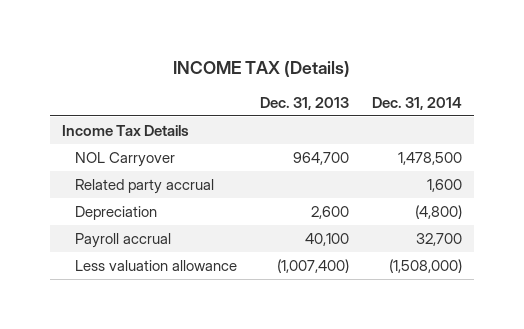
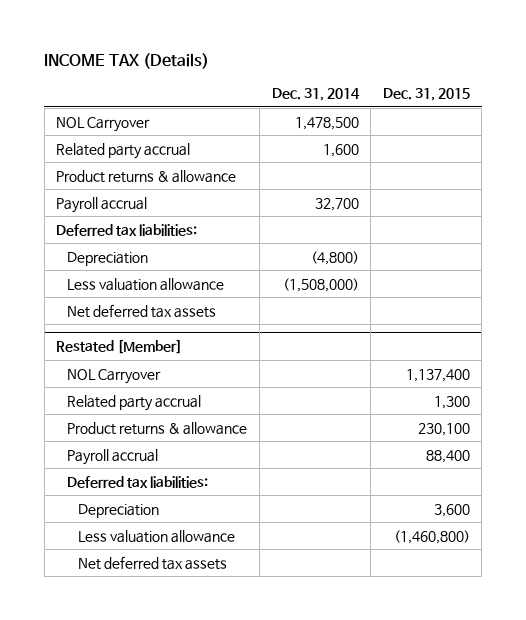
[260,96,350,110] Dec. 31, 2013 -> none
none -> [382,88,470,102] Dec. 31, 2015
[61,124,189,136] Income Tax Details -> none
none -> [56,169,237,183] Product returns & allowance
none -> [56,223,198,236] Deferred tax liabilities:
[74,205,157,220] Depreciation -> [67,251,149,266] Depreciation
none -> [67,303,217,318] Net deferred tax assets
none -> [56,338,183,354] Restated [Member]
none -> [67,368,162,384] NOL Carryover
none -> [67,394,202,411] Related party accrual
none -> [67,421,248,435] Product returns & allowance
none -> [67,448,159,465] Payroll accrual
none -> [67,475,209,488] Deferred tax liabilities:
none -> [78,503,160,518] Depreciation
none -> [78,529,236,543] Less valuation allowance
none -> [78,555,228,570] Net deferred tax assets

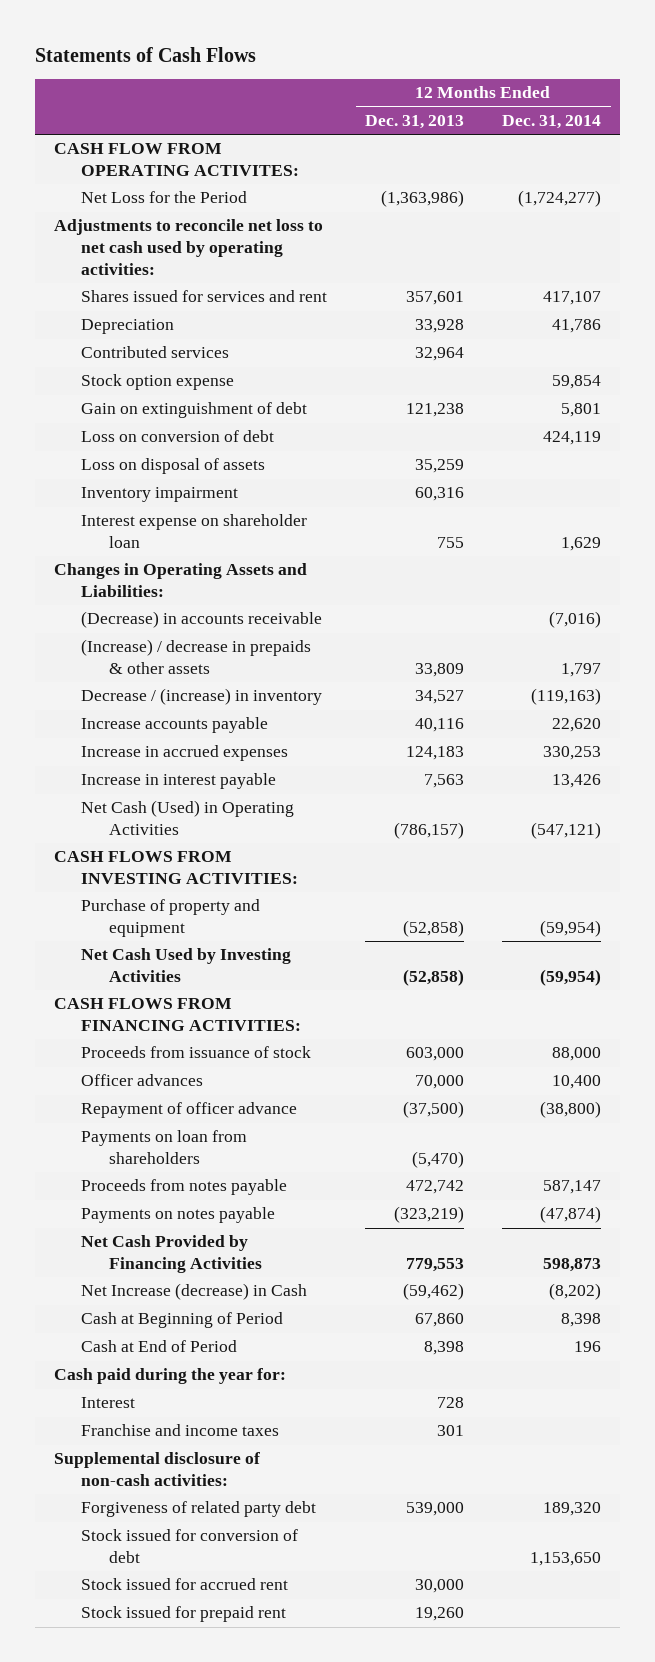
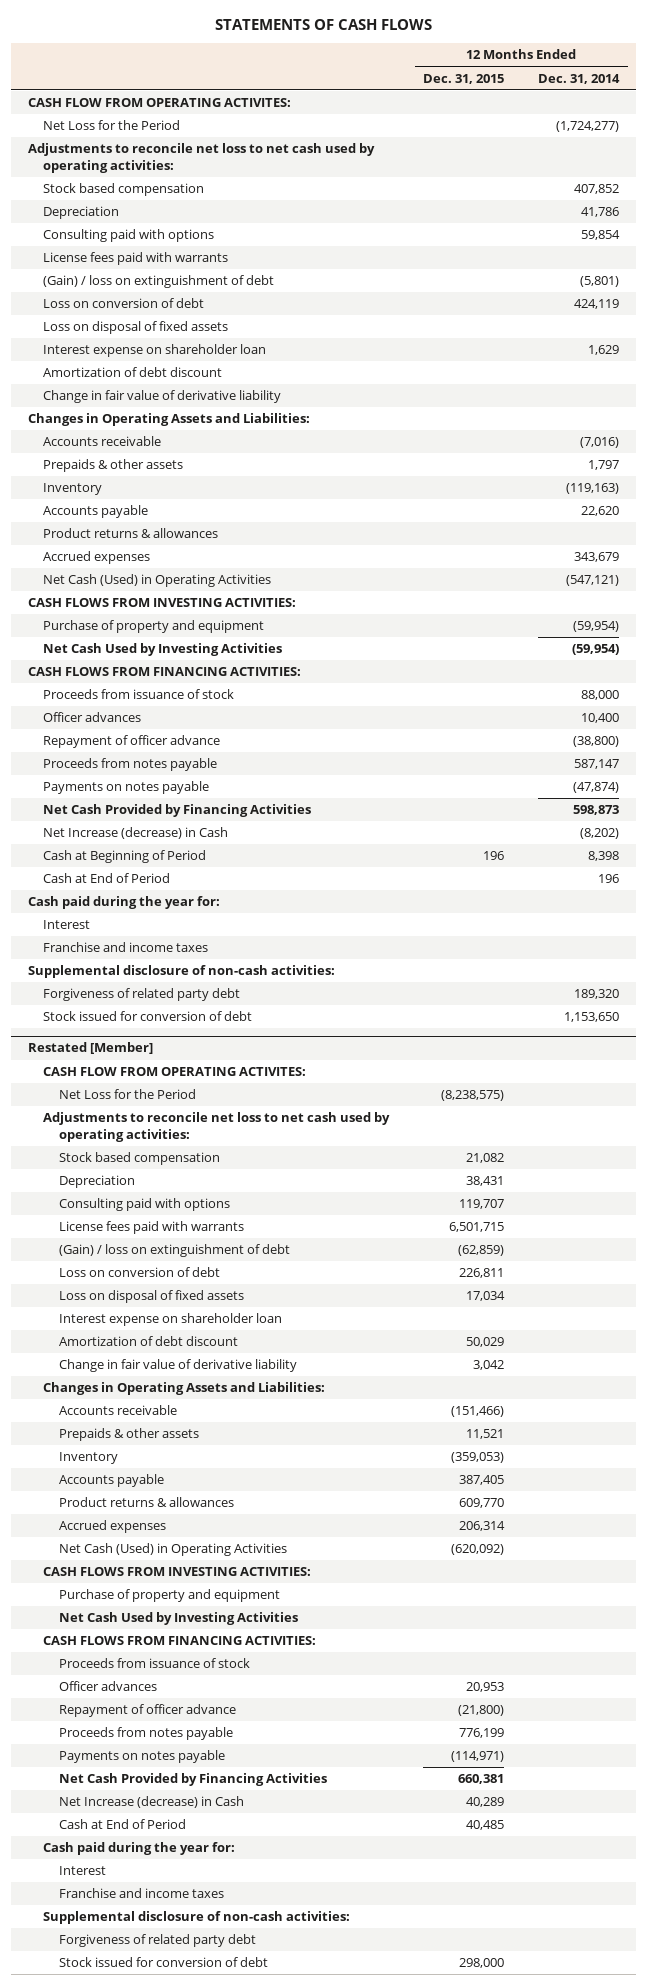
[34,46,256,62] Statements of Cash Flows -> [215,19,433,31] STATEMENTS OF CASH FLOWS
[365,114,465,129] Dec. 31, 2013 -> none
none -> [423,73,505,84] Dec. 31, 2015
[81,290,328,303] Shares issued for services and rent -> none
none -> [43,183,205,197] Stock based compensation
[81,346,230,359] Contributed services -> none
[81,374,235,391] Stock option expense -> [43,229,215,243] Consulting paid with options
none -> [43,252,229,266] License fees paid with warrants
[81,402,308,419] Gain on extinguishment of debt -> [43,275,275,289] (Gain) / loss on extinguishment of debt
[561,403,602,418] 5,801 -> [580,276,620,288] (5,801)
[81,487,239,503] Inventory impairment -> none
[81,458,266,475] Loss on disposal of assets -> [43,321,229,335] Loss on disposal of fixed assets
none -> [43,367,223,378] Amortization of debt discount
none -> [43,390,282,404] Change in fair value of derivative liability
[81,773,277,790] Increase in interest payable -> none
[81,611,323,629] (Decrease) in accounts receivable -> [43,436,162,447] Accounts receivable
[81,639,312,675] (Increase) / decrease in prepaids & other assets -> [43,459,184,473] Prepaids & other assets
[81,688,323,706] Decrease / (increase) in inventory -> [43,483,103,496] Inventory
[81,717,269,734] Increase accounts payable -> [43,505,149,519] Accounts payable
none -> [43,528,219,539] Product returns & allowances
[81,745,289,762] Increase in accrued expenses -> [43,551,151,565] Accrued expenses
[543,746,602,761] 330,253 -> [574,552,620,563] 343,679
[81,1130,248,1165] Payments on loan from shareholders -> none
[81,1578,289,1591] Stock issued for accrued rent -> none
[81,1606,287,1623] Stock issued for prepaid rent -> none
none -> [27,1042,153,1055] Restated [Member]
none -> [43,1067,307,1077] CASH FLOW FROM OPERATING ACTIVITES:
none -> [59,1089,197,1100] Net Loss for the Period
none -> [43,1112,391,1142] Adjustments to reconcile net loss to net cash used by operating activities:
none -> [59,1152,221,1166] Stock based compensation
none -> [59,1175,136,1189] Depreciation
none -> [59,1198,231,1212] Consulting paid with options
none -> [59,1221,245,1235] License fees paid with warrants
none -> [59,1244,291,1258] (Gain) / loss on extinguishment of debt
none -> [59,1267,221,1278] Loss on conversion of debt
none -> [59,1290,245,1304] Loss on disposal of fixed assets
none -> [59,1313,283,1327] Interest expense on shareholder loan
none -> [59,1336,239,1347] Amortization of debt discount
none -> [59,1359,298,1373] Change in fair value of derivative liability
none -> [43,1382,326,1396] Changes in Operating Assets and Liabilities:
none -> [59,1405,178,1416] Accounts receivable
none -> [59,1428,200,1442] Prepaids & other assets
none -> [59,1452,119,1465] Inventory
none -> [59,1474,165,1488] Accounts payable
none -> [59,1497,235,1508] Product returns & allowances
none -> [59,1520,167,1534] Accrued expenses
none -> [59,1543,288,1557] Net Cash (Used) in Operating Activities
none -> [43,1567,312,1577] CASH FLOWS FROM INVESTING ACTIVITIES:
none -> [59,1589,281,1603] Purchase of property and equipment
none -> [59,1612,299,1626] Net Cash Used by Investing Activities
none -> [43,1636,317,1646] CASH FLOWS FROM FINANCING ACTIVITIES:
none -> [59,1658,251,1669] Proceeds from issuance of stock
none -> [59,1681,158,1692] Officer advances
none -> [59,1704,237,1718] Repayment of officer advance
none -> [59,1727,234,1741] Proceeds from notes payable
none -> [59,1750,226,1764] Payments on notes payable
none -> [59,1773,328,1787] Net Cash Provided by Financing Activities
none -> [59,1796,245,1809] Net Increase (decrease) in Cash
none -> [59,1819,187,1830] Cash at End of Period
none -> [43,1842,236,1856] Cash paid during the year for:
none -> [59,1866,107,1876] Interest
none -> [59,1888,225,1899] Franchise and income taxes
none -> [43,1911,351,1925] Supplemental disclosure of non-cash activities:
none -> [59,1934,257,1948] Forgiveness of related party debt
none -> [59,1957,269,1968] Stock issued for conversion of debt

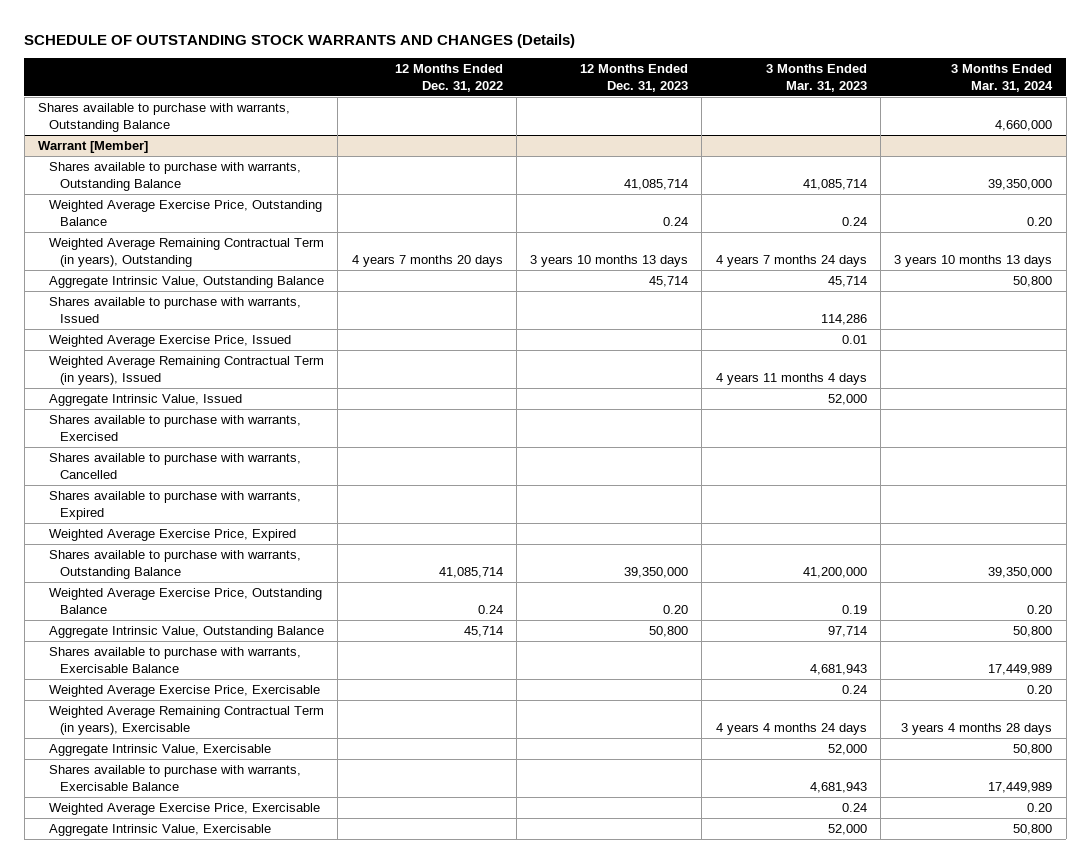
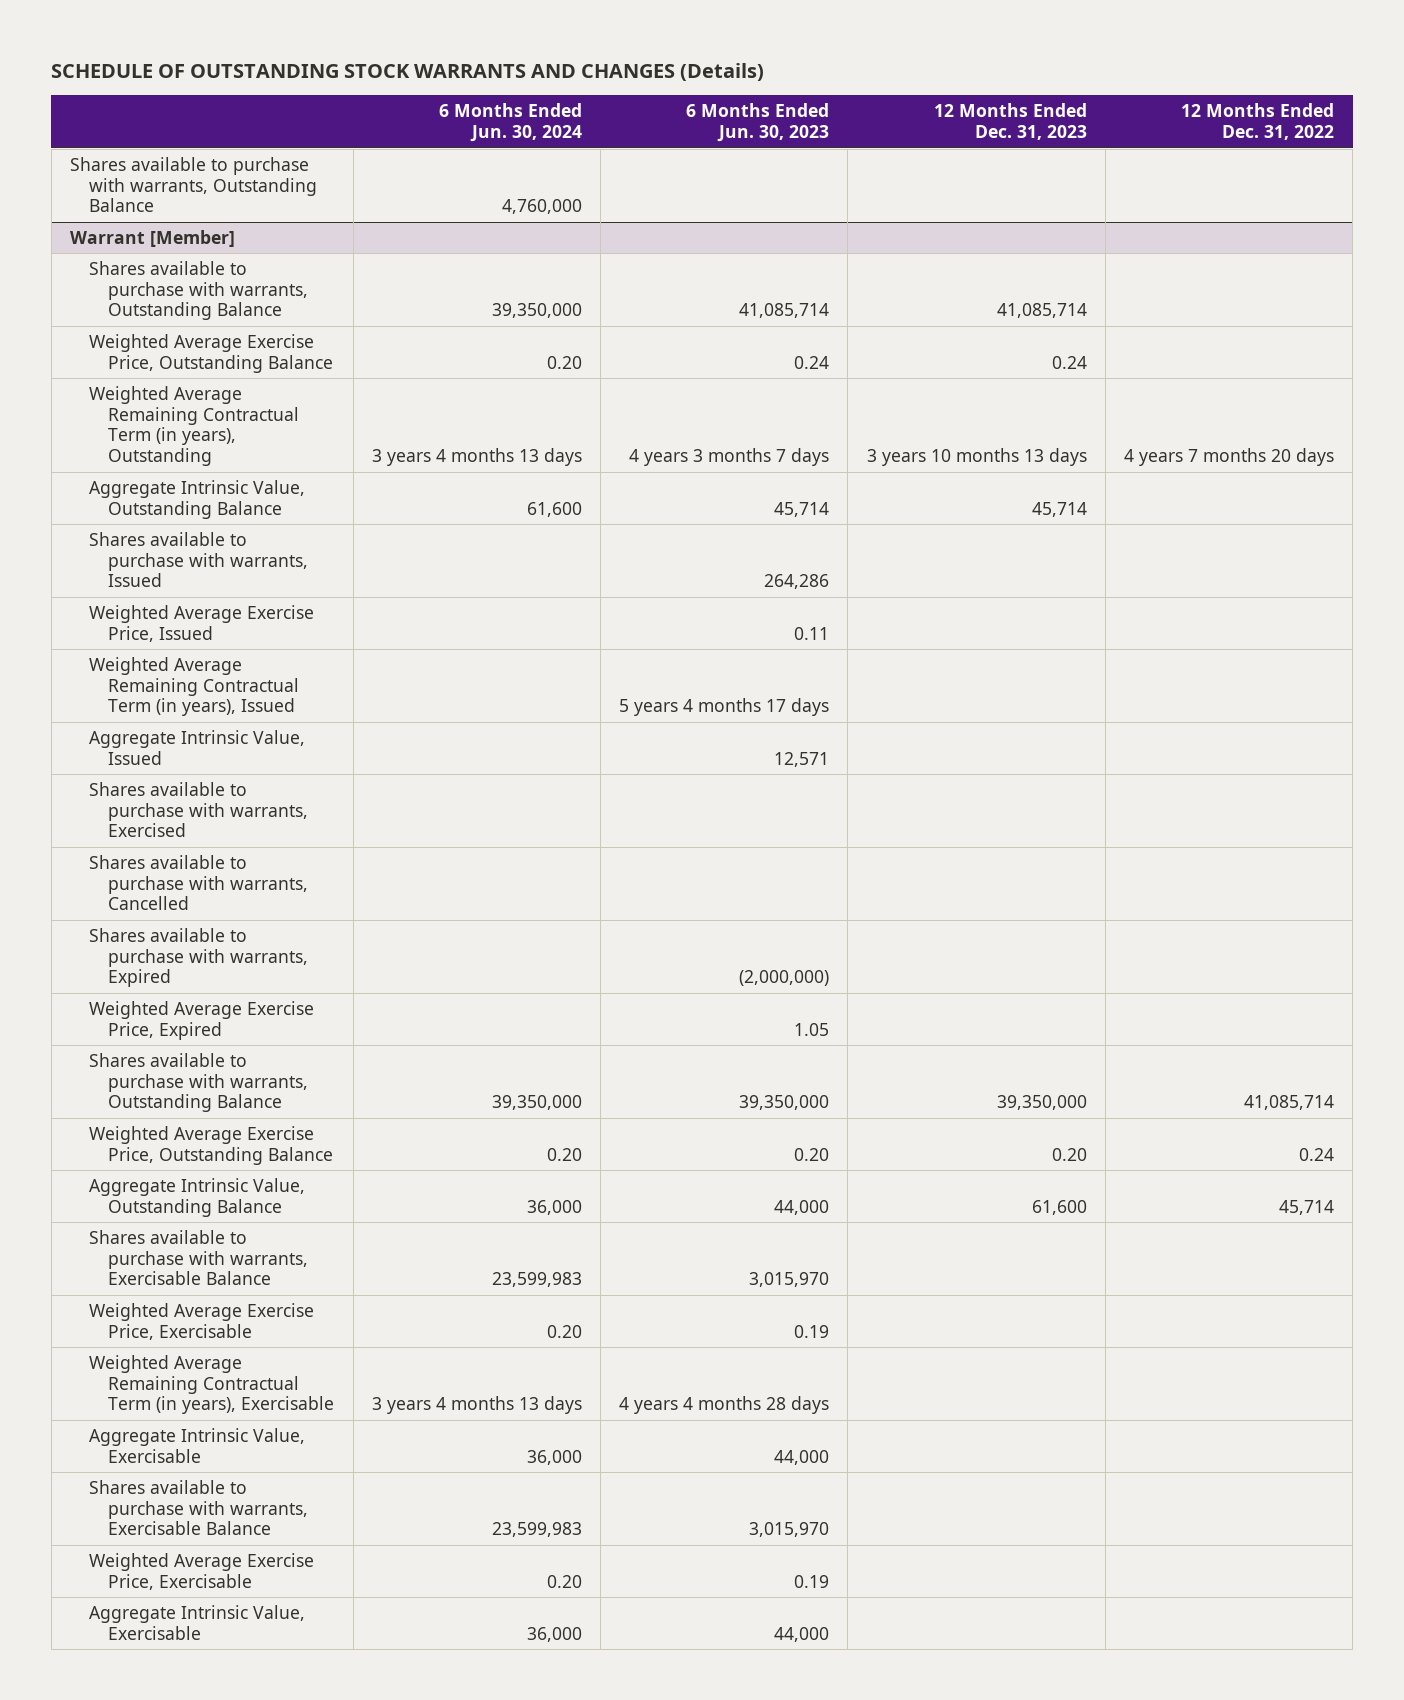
[765,63,867,92] 3 Months Ended Mar. 31, 2023 -> none
[951,63,1054,92] 3 Months Ended Mar. 31, 2024 -> none
none -> [438,103,582,143] 6 Months Ended Jun. 30, 2024
none -> [686,103,830,143] 6 Months Ended Jun. 30, 2023
[649,625,689,637] 50,800 -> [1031,1199,1087,1215] 61,600

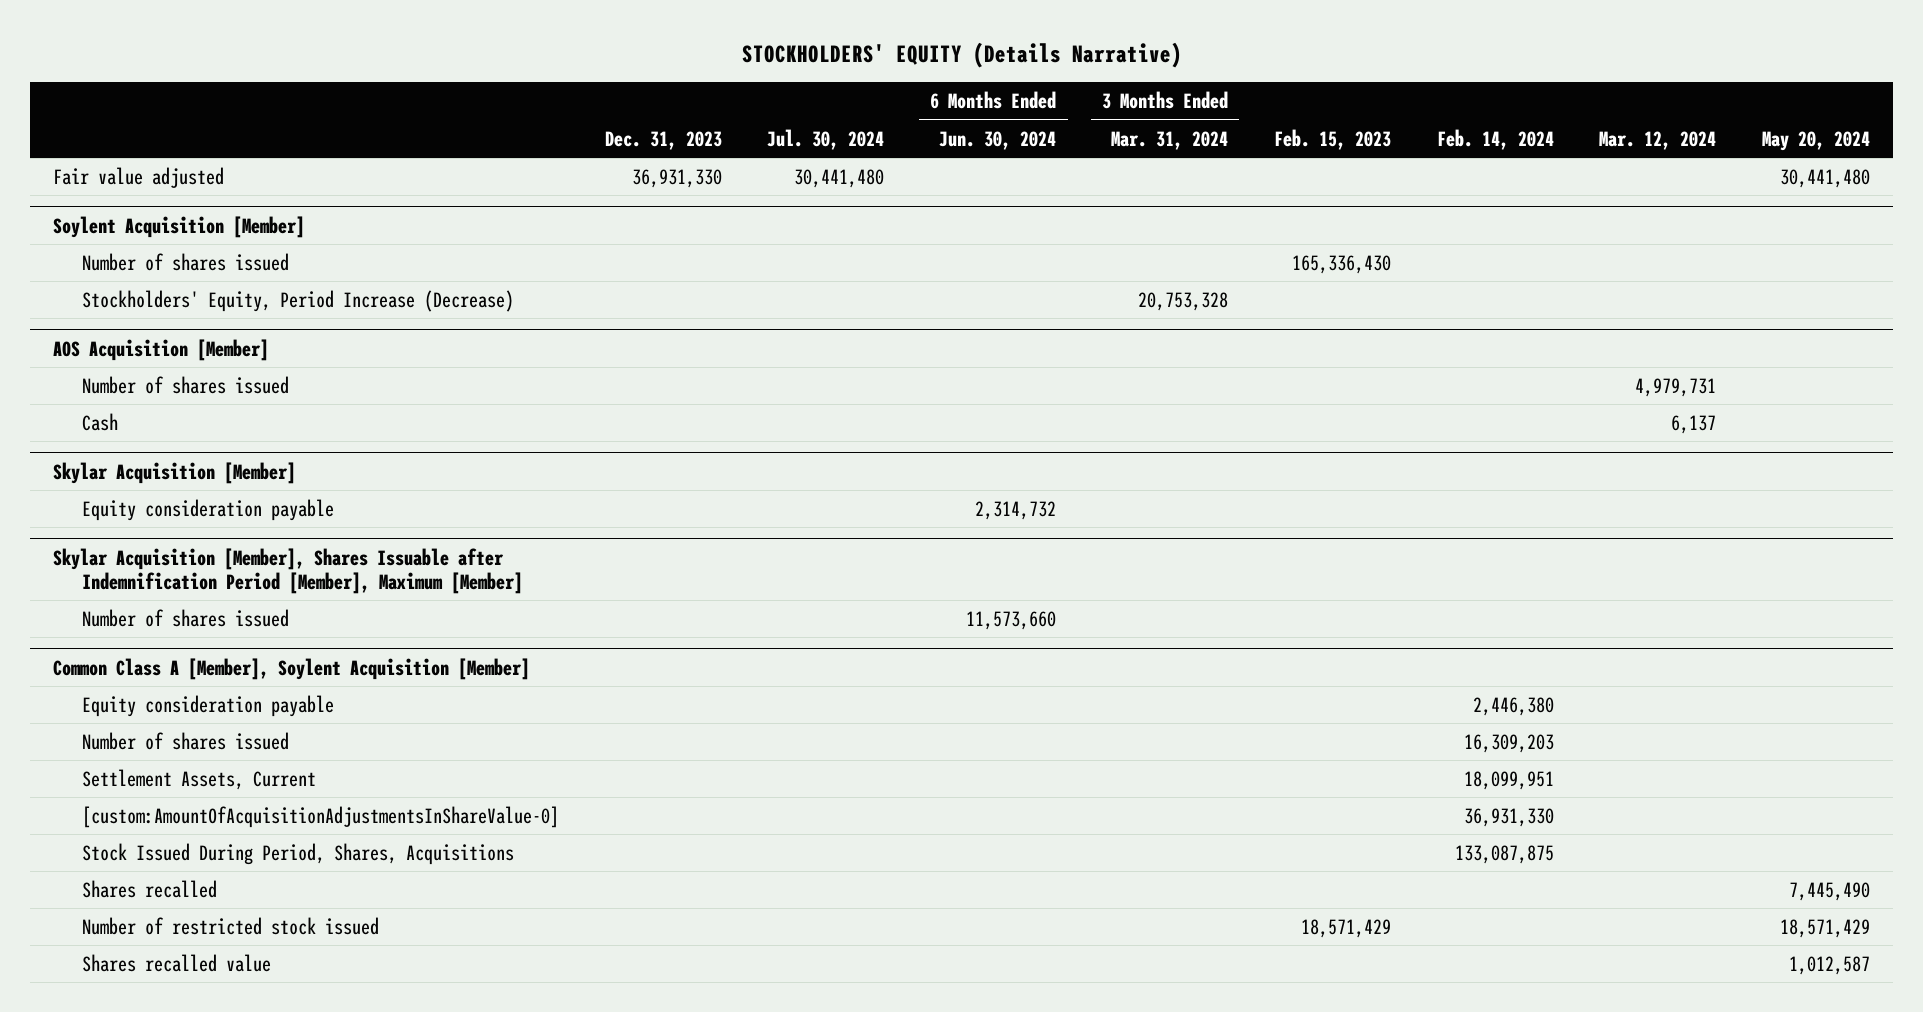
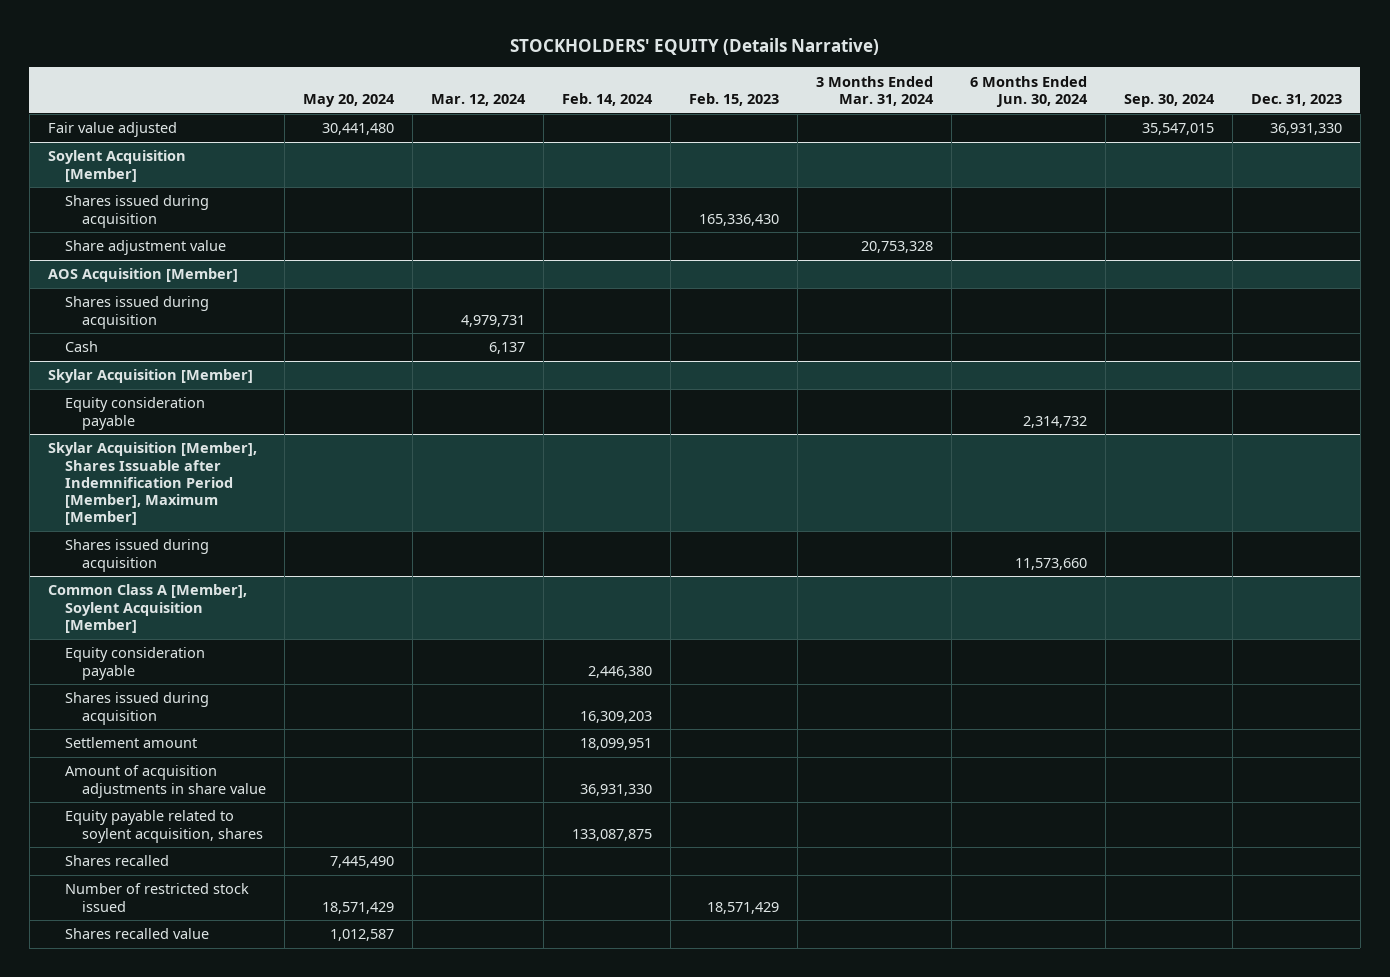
[767,128,885,150] Jul. 30, 2024 -> none
none -> [1123,93,1215,107] Sep. 30, 2024
[81,252,289,271] Number of shares issued -> [65,195,210,228] Shares issued during acquisition
[81,289,514,312] Stockholders' Equity, Period Increase (Decrease) -> [65,240,227,256] Share adjustment value
[81,375,289,394] Number of shares issued -> [65,296,210,329] Shares issued during acquisition
[81,608,289,627] Number of shares issued -> [65,539,210,572] Shares issued during acquisition
[81,731,289,750] Number of shares issued -> [65,692,210,725] Shares issued during acquisition
[81,768,316,790] Settlement Assets, Current -> [65,737,198,749] Settlement amount
[81,805,559,828] [custom:AmountOfAcquisitionAdjustmentsInShareValue-0] -> [65,765,267,798] Amount of acquisition adjustments in share value
[81,842,514,865] Stock Issued During Period, Shares, Acquisitions -> [65,810,264,843] Equity payable related to soylent acquisition, shares

